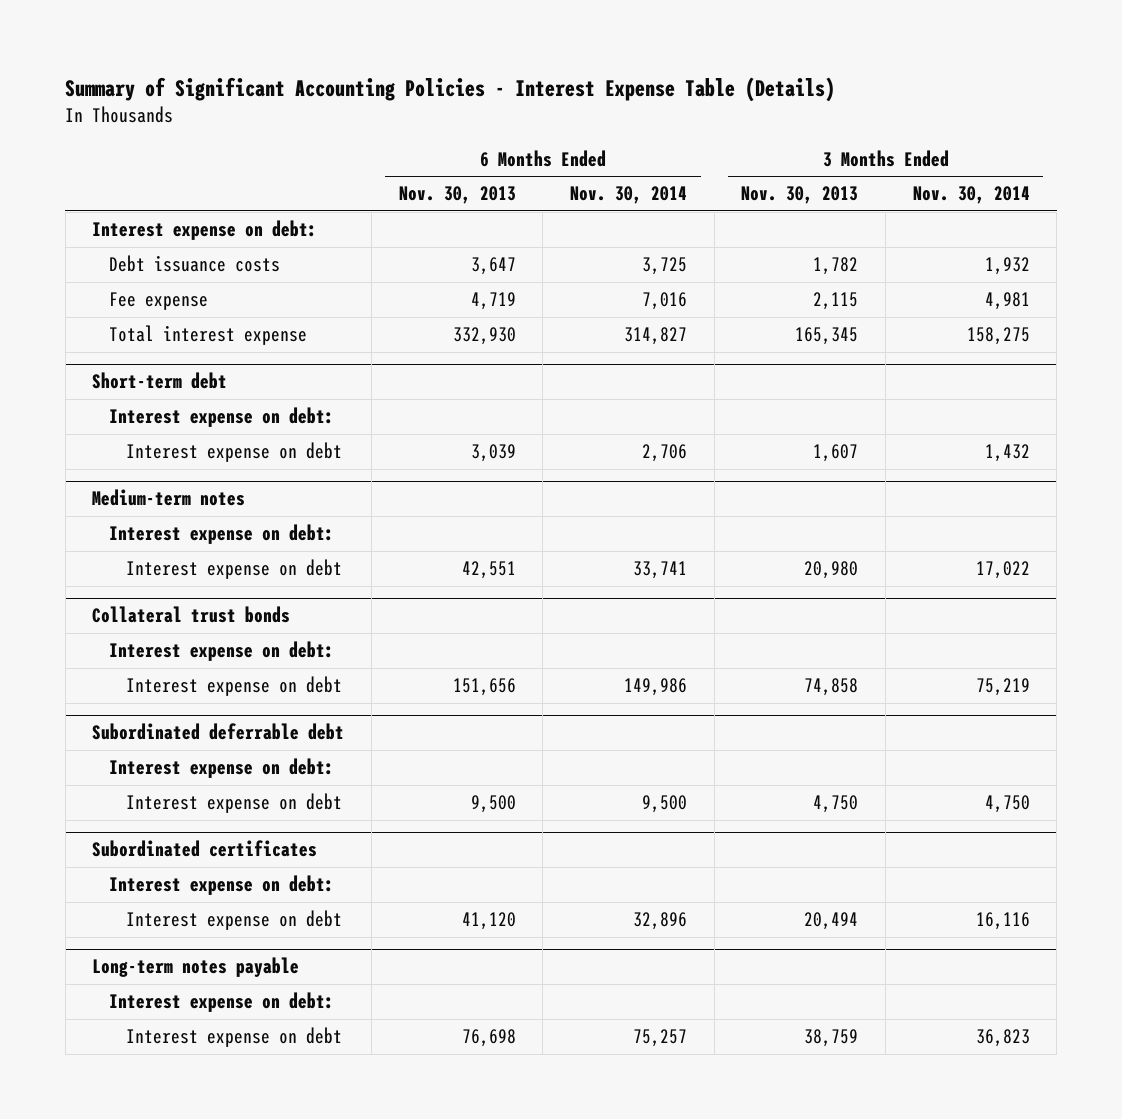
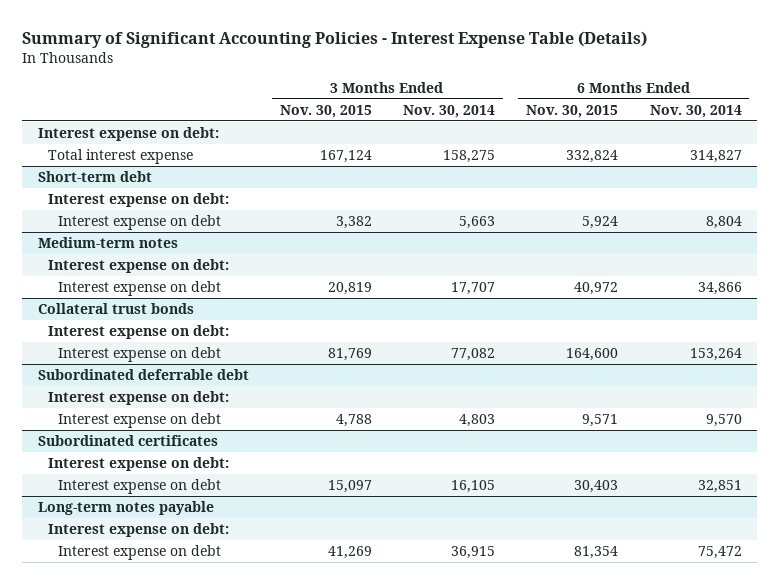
[398,186,516,205] Nov. 30, 2013 -> none
[741,186,859,205] Nov. 30, 2013 -> none
none -> [279,104,372,118] Nov. 30, 2015
none -> [526,104,619,118] Nov. 30, 2015
[108,255,280,273] Debt issuance costs -> none
[108,292,208,311] Fee expense -> none
[642,444,688,463] 2,706 -> [705,216,742,230] 8,804
[984,444,1030,463] 1,432 -> [459,216,496,230] 5,663
[633,561,688,580] 33,741 -> [697,282,742,296] 34,866
[975,561,1030,580] 17,022 -> [451,282,496,296] 17,707
[624,678,688,697] 149,986 -> [689,348,742,362] 153,264
[975,678,1030,697] 75,219 -> [451,348,496,362] 77,082
[642,795,688,814] 9,500 -> [705,414,742,428] 9,570
[984,795,1030,814] 4,750 -> [459,414,496,428] 4,803
[633,912,688,931] 32,896 -> [697,480,742,494] 32,851
[975,912,1030,931] 16,116 -> [451,480,496,494] 16,105
[633,1029,688,1048] 75,257 -> [697,546,742,560] 75,472
[975,1029,1030,1048] 36,823 -> [451,546,496,560] 36,915

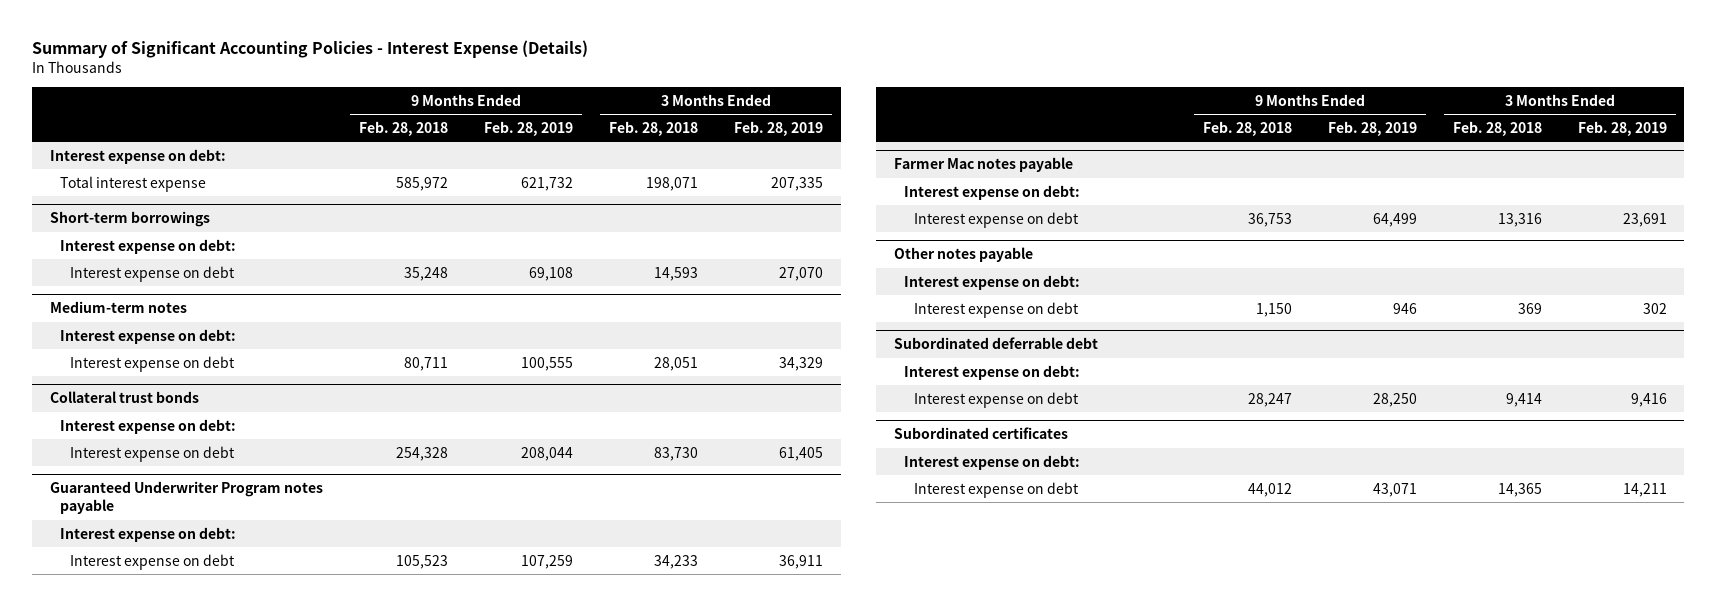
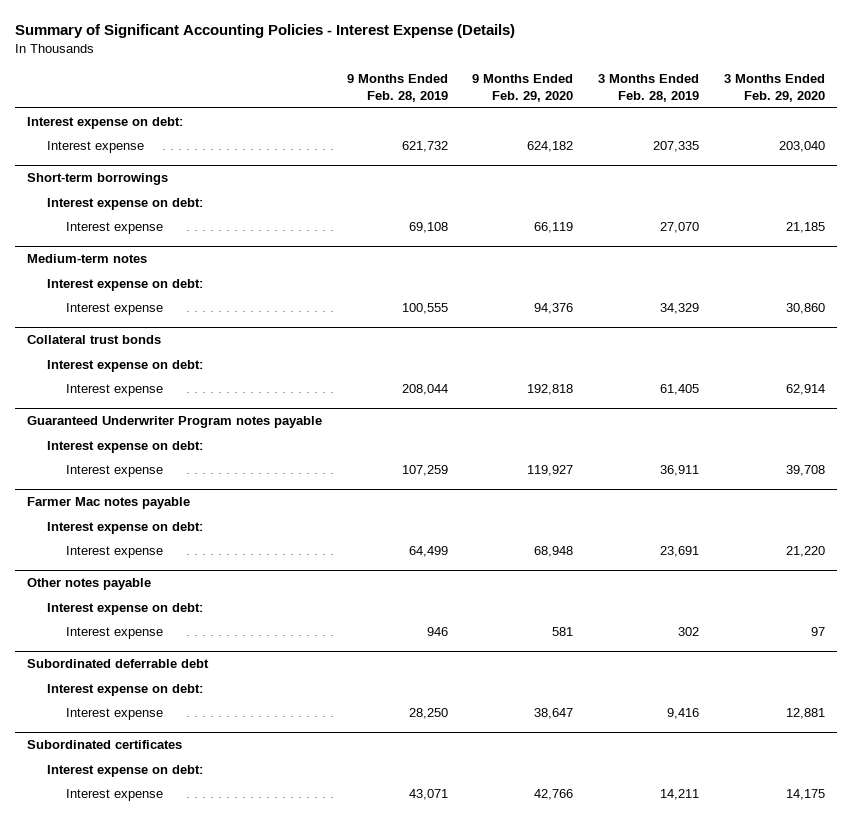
[359,120,449,136] Feb. 28, 2018 -> none
[608,120,698,136] Feb. 28, 2018 -> none
none -> [472,73,574,103] 9 Months Ended Feb. 29, 2020
none -> [723,73,825,103] 3 Months Ended Feb. 29, 2020
[60,175,207,192] Total interest expense -> [46,140,144,153] Interest expense
[70,265,236,282] Interest expense on debt -> [66,221,164,234] Interest expense
[70,355,236,372] Interest expense on debt -> [66,302,164,315] Interest expense
[70,445,236,462] Interest expense on debt -> [66,383,164,396] Interest expense
[70,553,236,570] Interest expense on debt -> [66,464,164,477] Interest expense
[913,211,1079,228] Interest expense on debt -> [66,545,164,558] Interest expense
[913,301,1079,318] Interest expense on debt -> [66,626,164,639] Interest expense
[913,391,1079,408] Interest expense on debt -> [66,707,164,720] Interest expense
[913,481,1079,498] Interest expense on debt -> [66,788,164,801] Interest expense

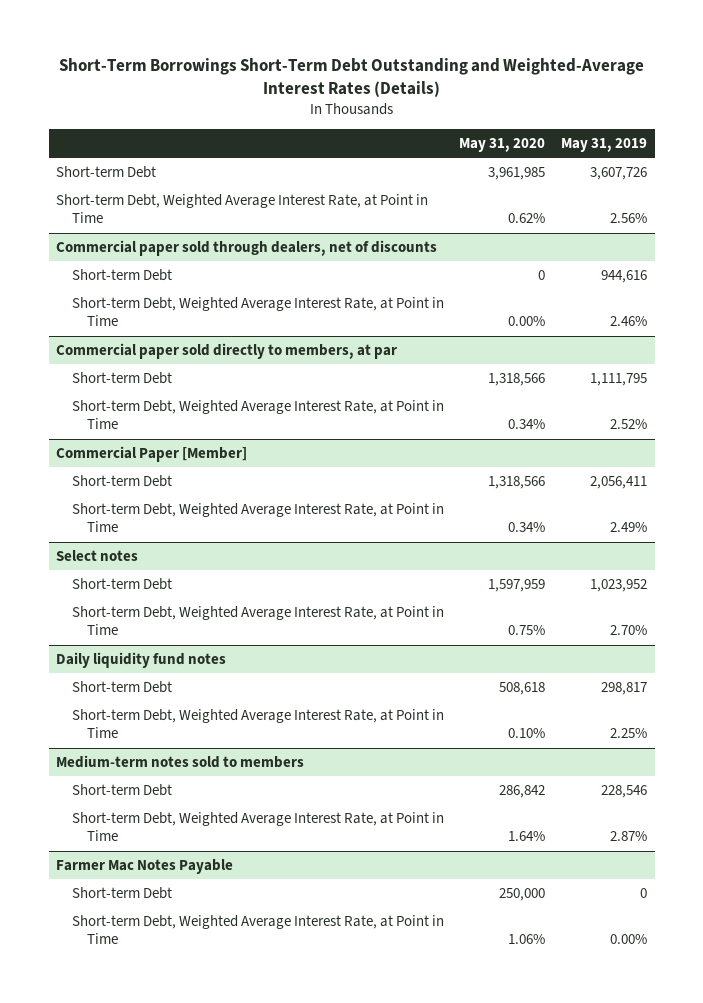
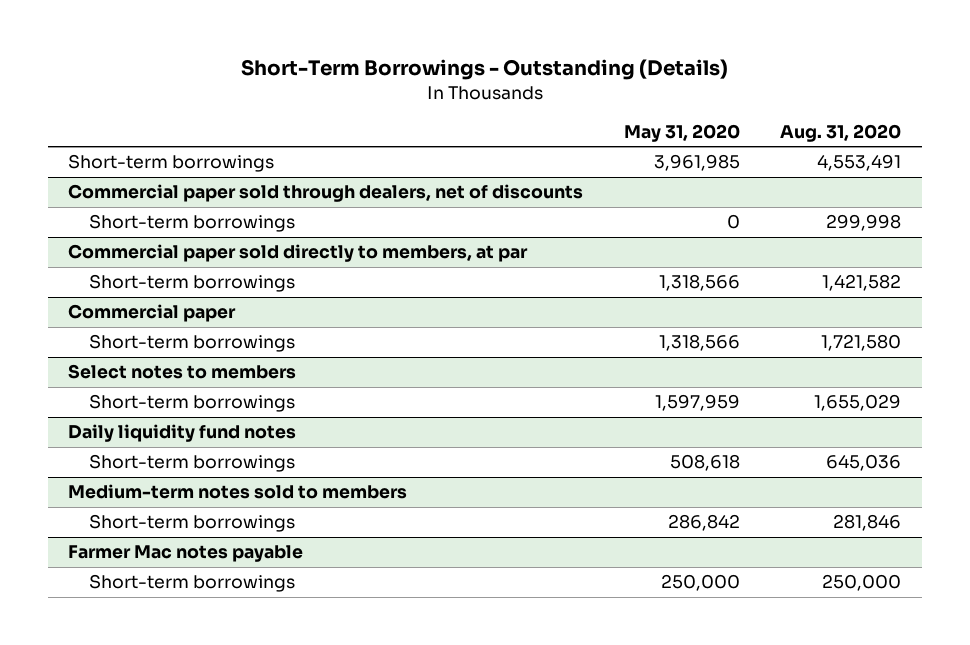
[58,58,644,98] Short-Term Borrowings Short-Term Debt Outstanding and Weighted-Average Interest Rates (Details) -> [240,59,728,81] Short-Term Borrowings - Outstanding (Details)
[561,138,648,153] May 31, 2019 -> none
none -> [780,123,902,142] Aug. 31, 2020
[56,193,429,224] Short-term Debt, Weighted Average Interest Rate, at Point in Time -> none
[56,165,157,178] Short-term Debt -> [68,154,275,173] Short-term borrowings
[71,296,444,327] Short-term Debt, Weighted Average Interest Rate, at Point in Time -> none
[71,268,172,281] Short-term Debt -> [88,214,295,233] Short-term borrowings
[71,399,444,430] Short-term Debt, Weighted Average Interest Rate, at Point in Time -> none
[71,502,444,533] Short-term Debt, Weighted Average Interest Rate, at Point in Time -> none
[71,605,444,636] Short-term Debt, Weighted Average Interest Rate, at Point in Time -> none
[71,371,172,384] Short-term Debt -> [88,274,295,293] Short-term borrowings
[56,445,248,462] Commercial Paper [Member] -> [68,304,237,323] Commercial paper
[71,474,172,487] Short-term Debt -> [88,334,295,353] Short-term borrowings
[56,549,139,561] Select notes -> [68,364,297,380] Select notes to members
[71,577,172,590] Short-term Debt -> [88,394,295,413] Short-term borrowings
[71,708,444,739] Short-term Debt, Weighted Average Interest Rate, at Point in Time -> none
[71,680,172,693] Short-term Debt -> [88,454,295,473] Short-term borrowings
[71,811,444,842] Short-term Debt, Weighted Average Interest Rate, at Point in Time -> none
[71,914,444,945] Short-term Debt, Weighted Average Interest Rate, at Point in Time -> none
[71,783,172,796] Short-term Debt -> [88,514,295,533] Short-term borrowings
[56,858,234,874] Farmer Mac Notes Payable -> [68,545,304,563] Farmer Mac notes payable
[71,886,172,899] Short-term Debt -> [88,574,295,593] Short-term borrowings

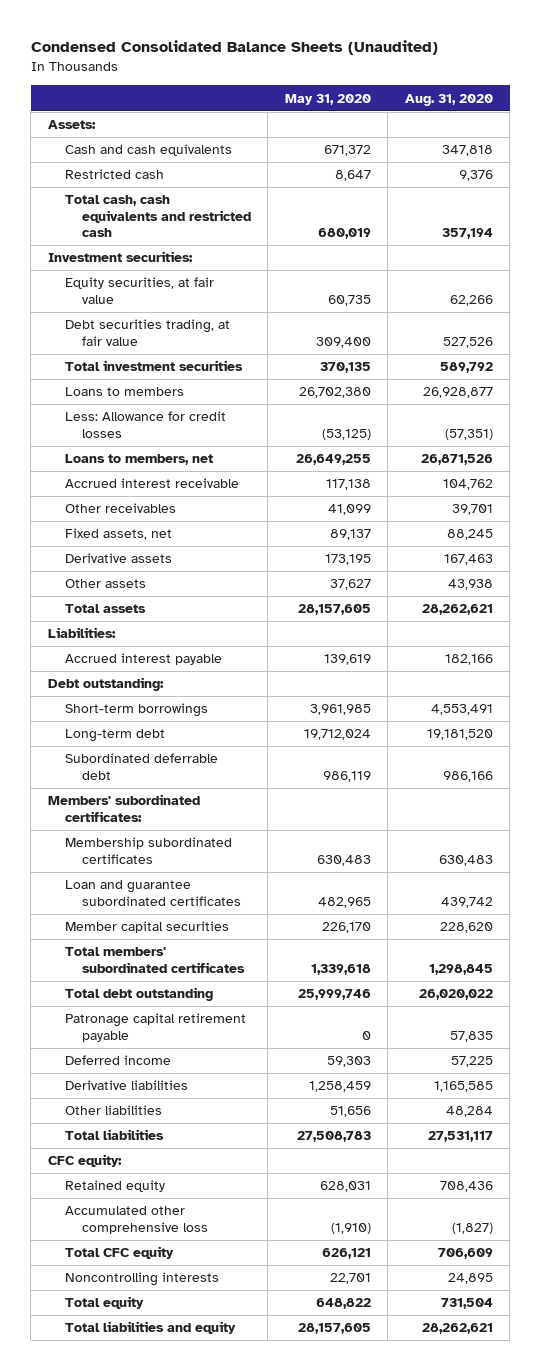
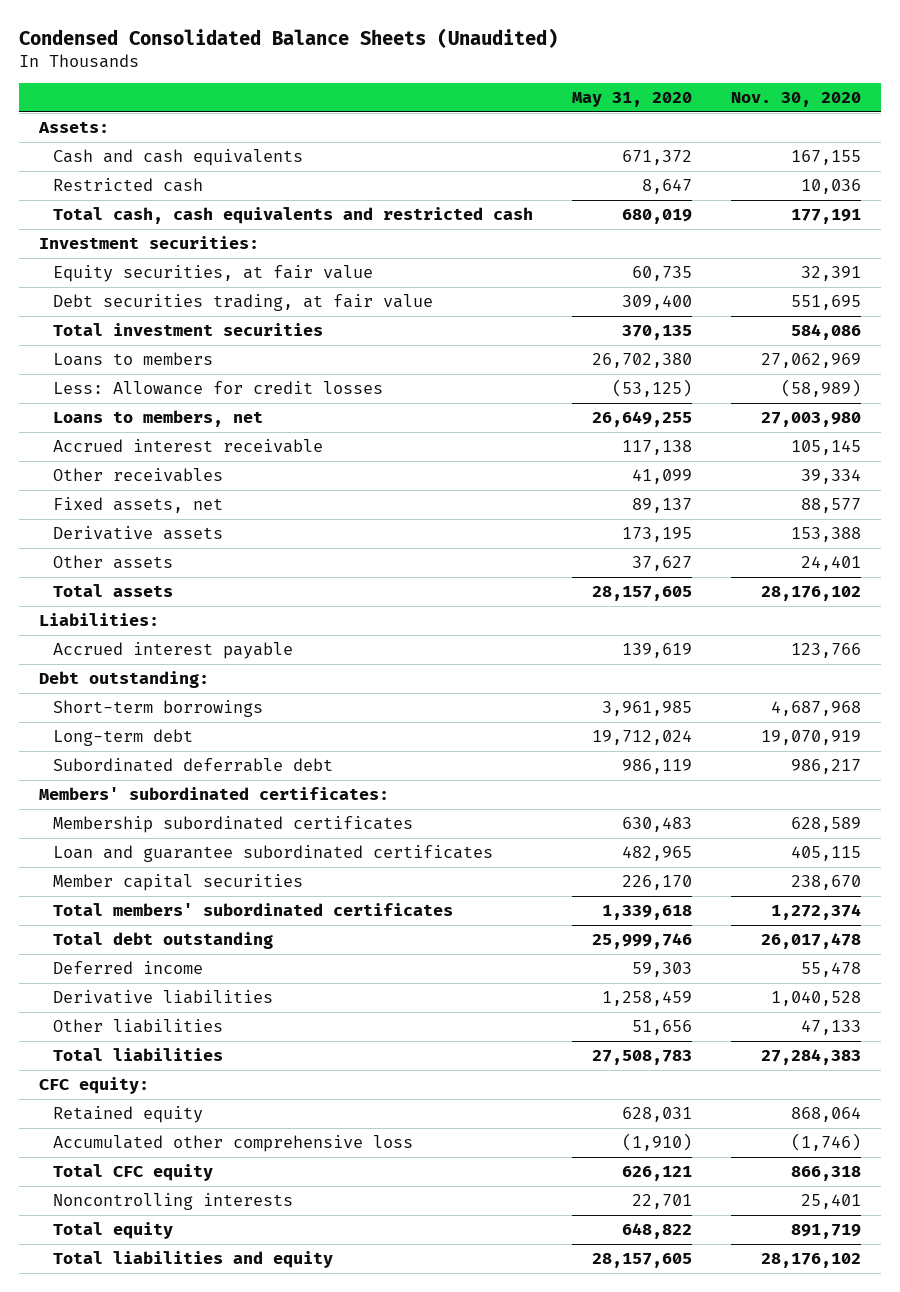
[404,93,493,106] Aug. 31, 2020 -> none
none -> [731,92,862,108] Nov. 30, 2020
[64,1013,246,1042] Patronage capital retirement payable -> none

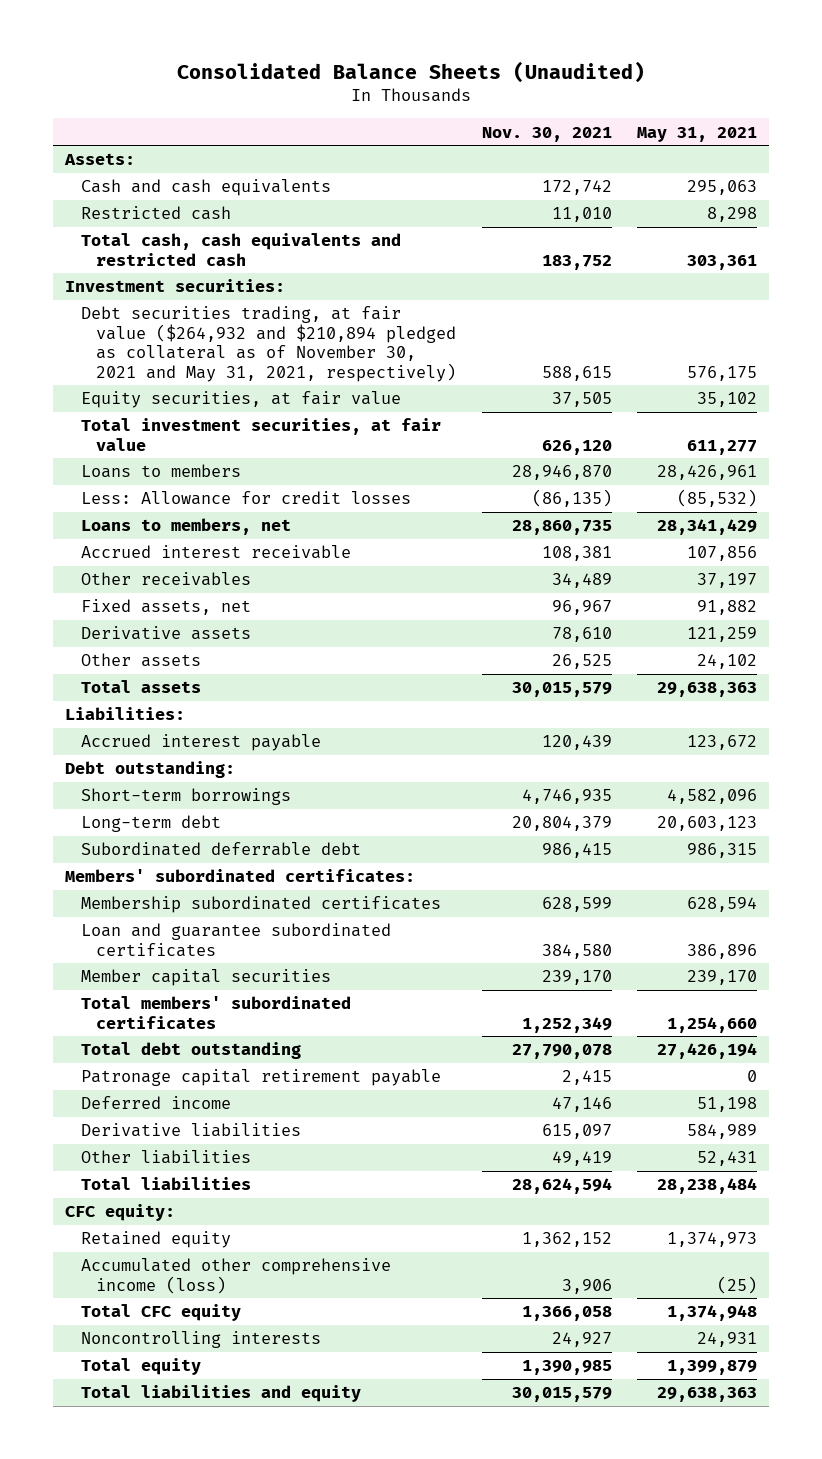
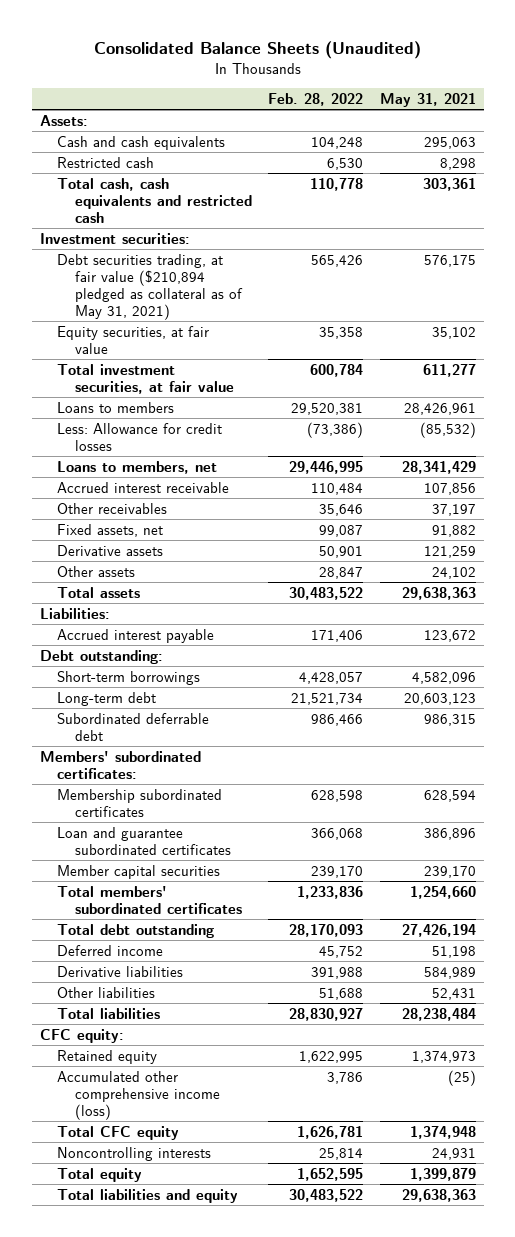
[481,126,612,142] Nov. 30, 2021 -> none
none -> [268,92,364,106] Feb. 28, 2022
[80,306,457,382] Debt securities trading, at fair value ($264,932 and $210,894 pledged as collateral as of November 30, 2021 and May 31, 2021, respectively) -> [57,253,243,320] Debt securities trading, at fair value ($210,894 pledged as collateral as of May 31, 2021)
[80,1069,441,1087] Patronage capital retirement payable -> none

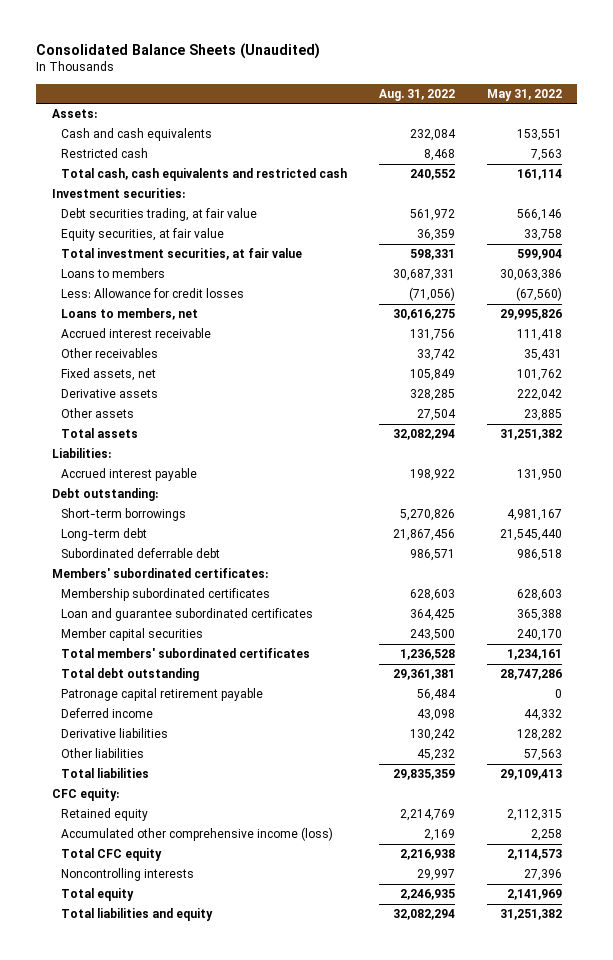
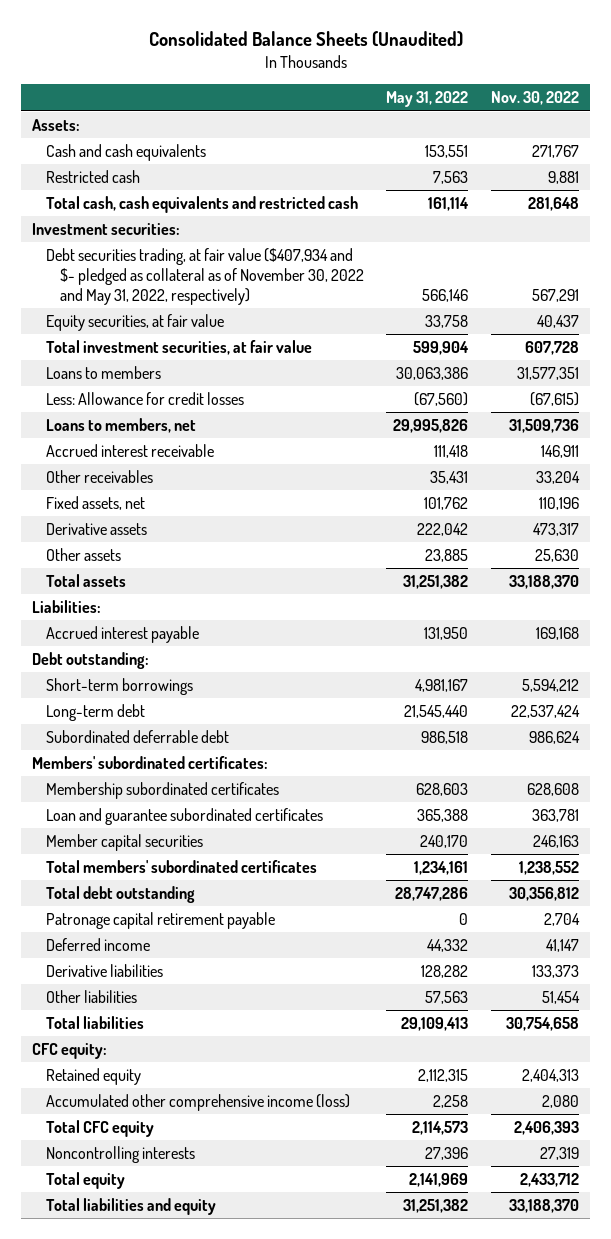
[378,88,455,101] Aug. 31, 2022 -> none
none -> [490,91,579,106] Nov. 30, 2022
[60,208,257,222] Debt securities trading, at fair value -> [46,248,364,305] Debt securities trading, at fair value ($407,934 and $- pledged as collateral as of November 30, 2022 and May 31, 2022, respectively)

